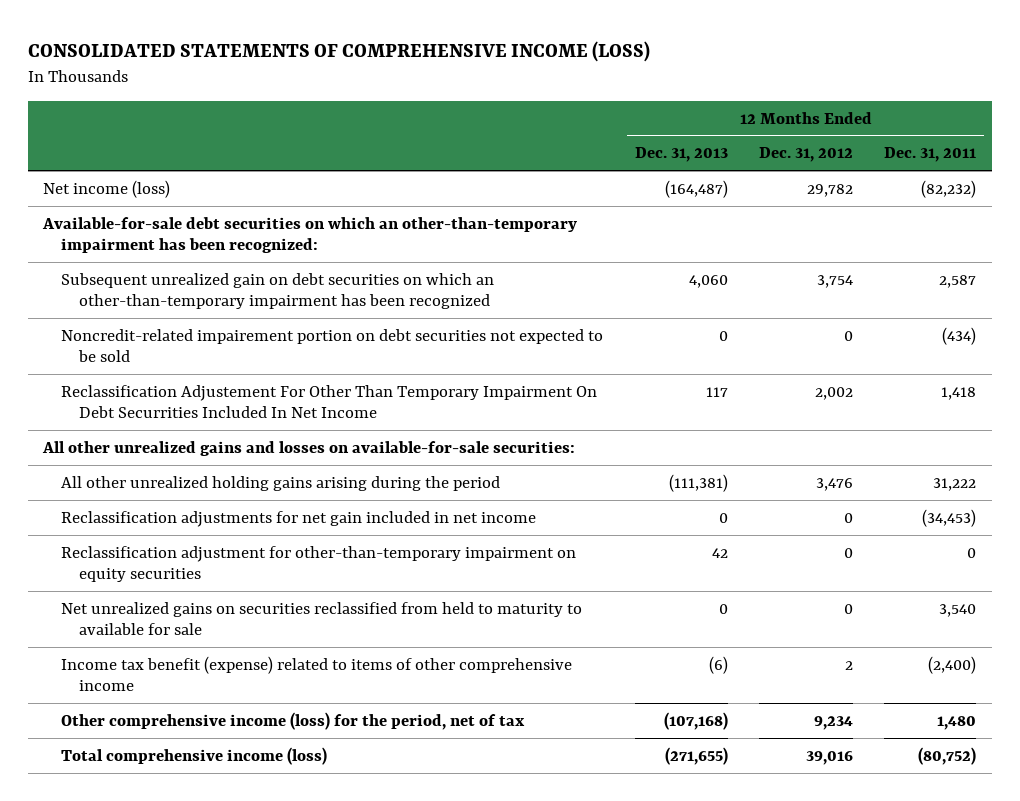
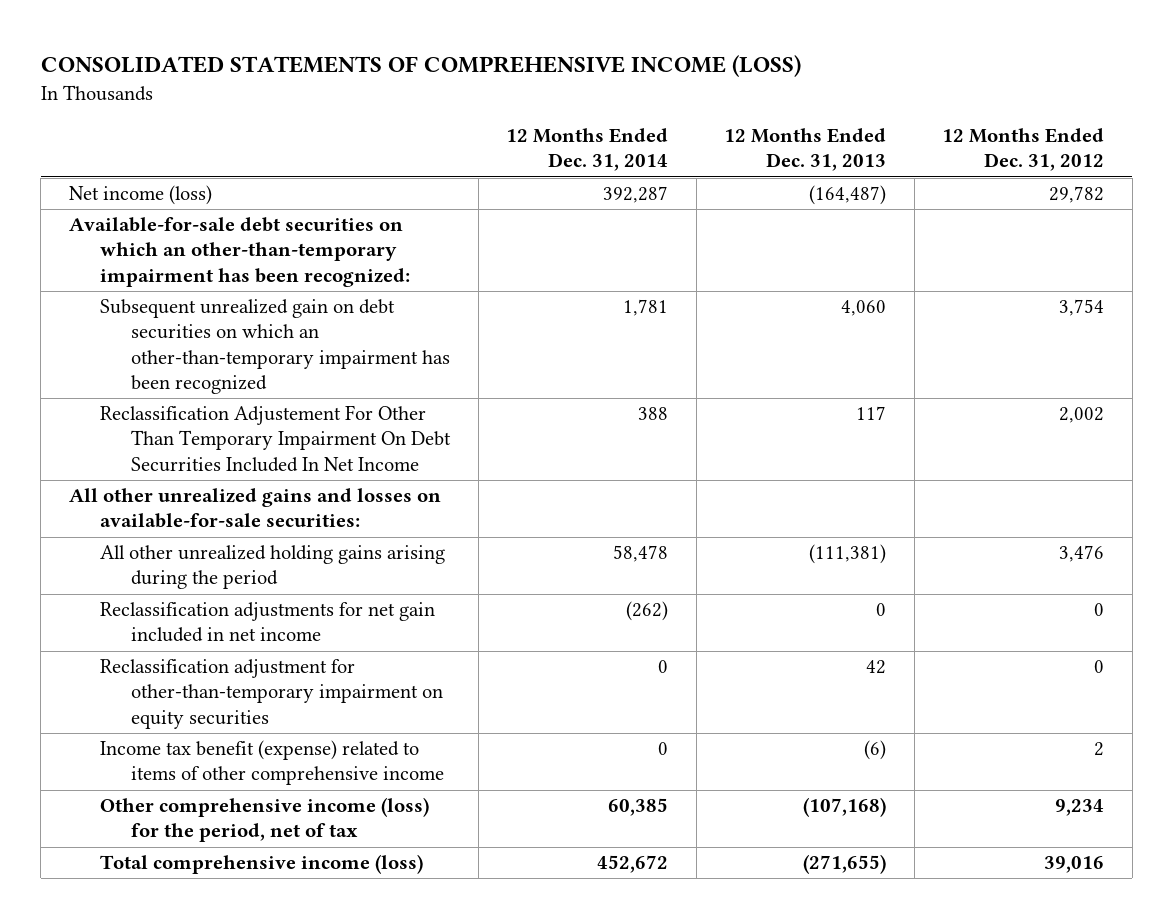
[884,147,977,163] Dec. 31, 2011 -> none
none -> [506,128,669,172] 12 Months Ended Dec. 31, 2014
[61,328,604,363] Noncredit-related impairement portion on debt securities not expected to be sold -> none
[61,601,583,636] Net unrealized gains on securities reclassified from held to maturity to available for sale -> none

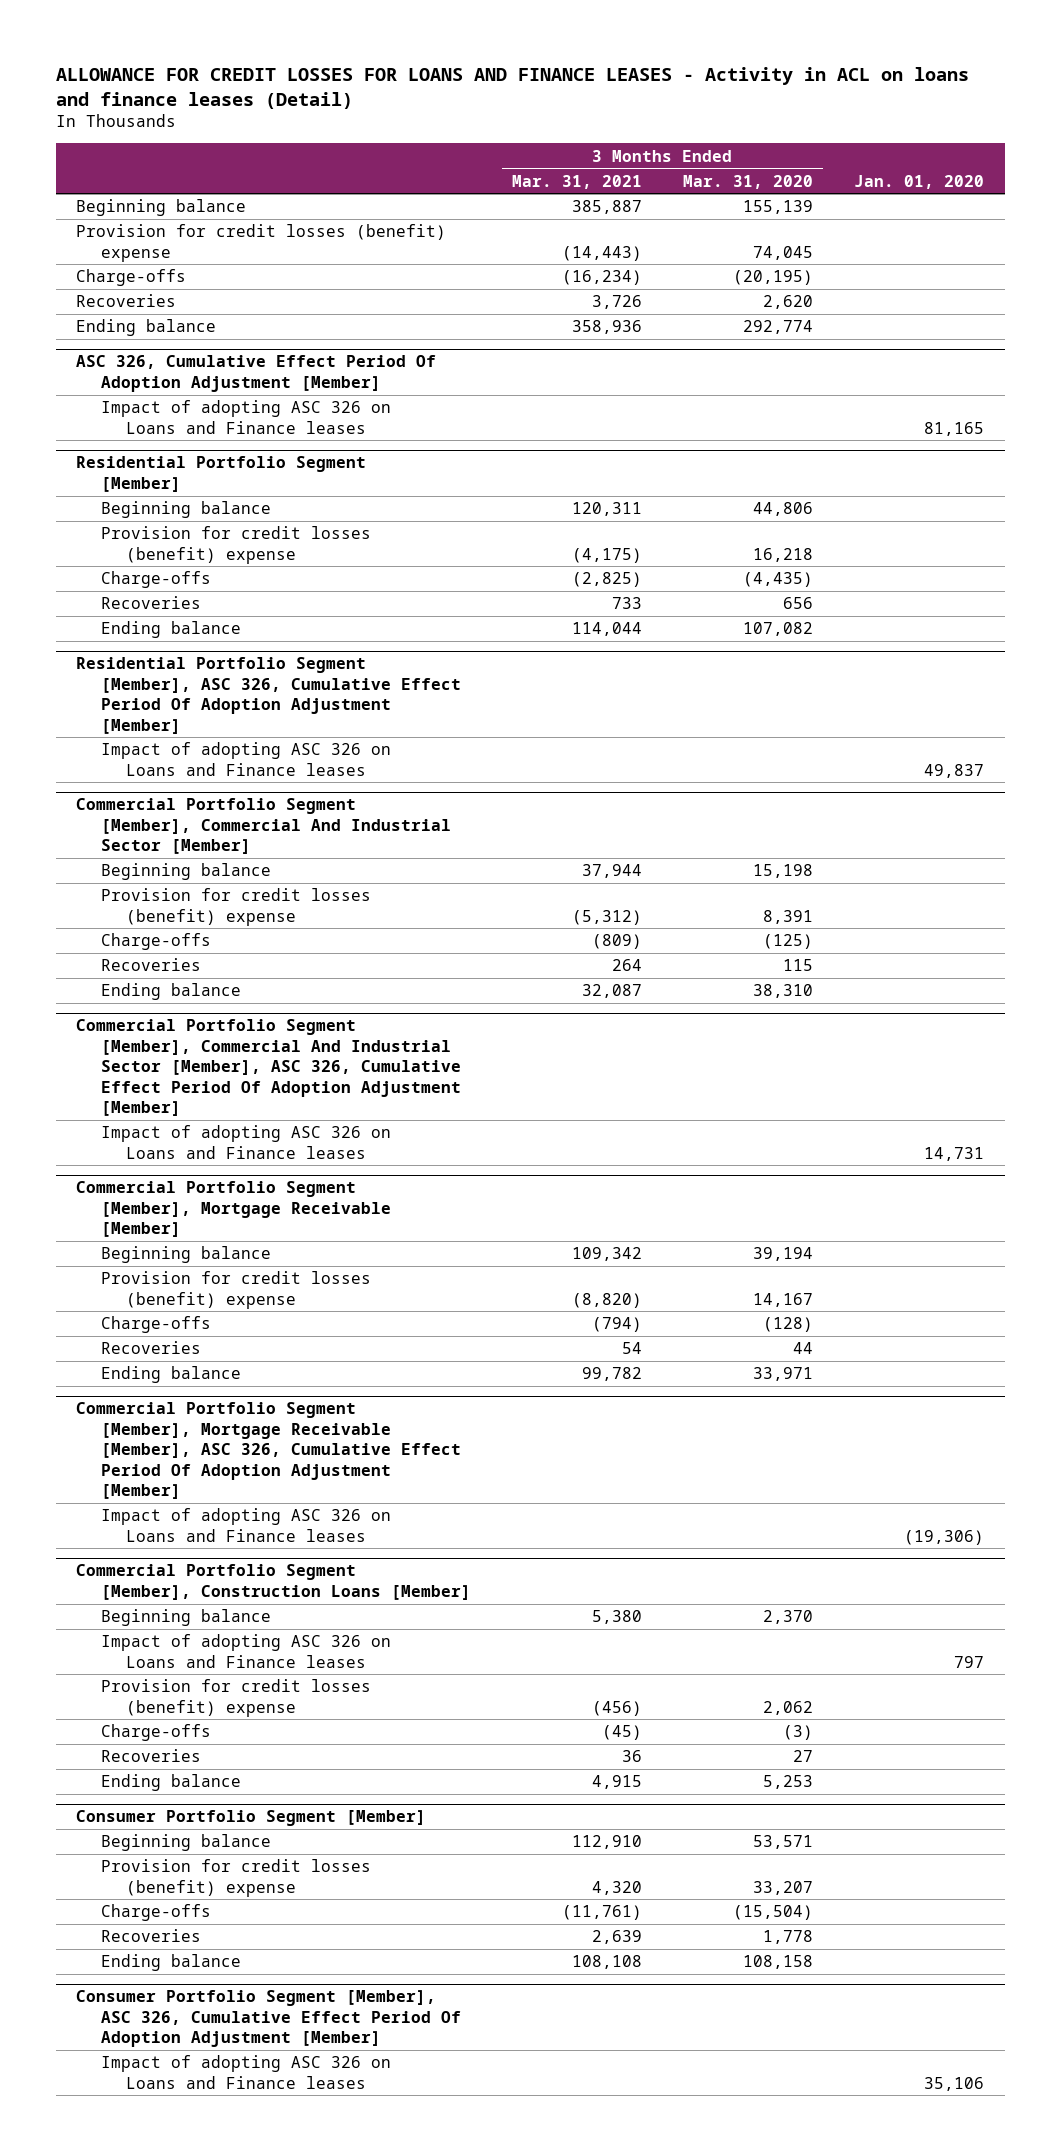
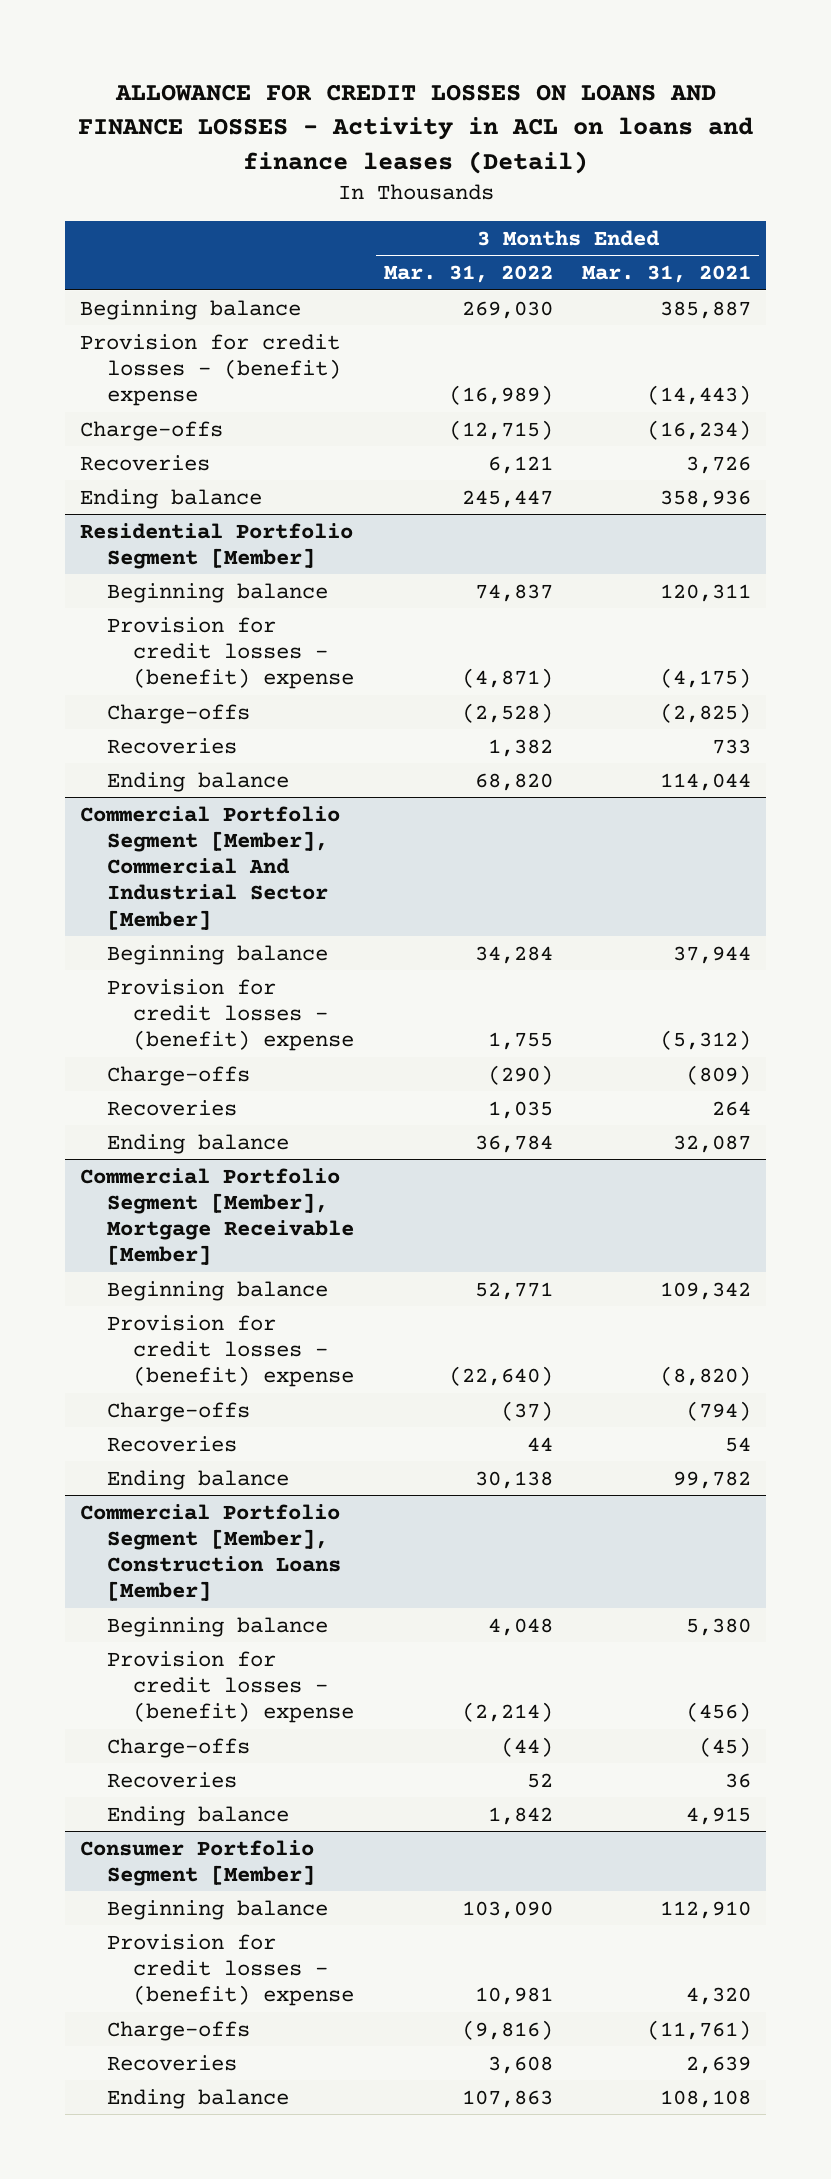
[55,66,969,109] ALLOWANCE FOR CREDIT LOSSES FOR LOANS AND FINANCE LEASES - Activity in ACL on loans and finance leases (Detail) -> [77,83,753,174] ALLOWANCE FOR CREDIT LOSSES ON LOANS AND FINANCE LOSSES - Activity in ACL on loans and finance leases (Detail)
[683,174,814,189] Mar. 31, 2020 -> none
[854,174,985,189] Jan. 01, 2020 -> none
none -> [383,265,553,284] Mar. 31, 2022
[76,224,447,262] Provision for credit losses (benefit) expense -> [79,333,341,407] Provision for credit losses - (benefit) expense
[76,355,437,392] ASC 326, Cumulative Effect Period Of Adoption Adjustment [Member] -> none
[100,400,391,434] Impact of adopting ASC 326 on Loans and Finance leases -> none
[100,526,371,564] Provision for credit losses (benefit) expense -> [106,616,355,690] Provision for credit losses - (benefit) expense
[76,657,461,734] Residential Portfolio Segment [Member], ASC 326, Cumulative Effect Period Of Adoption Adjustment [Member] -> none
[100,742,391,776] Impact of adopting ASC 326 on Loans and Finance leases -> none
[100,888,371,926] Provision for credit losses (benefit) expense -> [106,978,355,1052] Provision for credit losses - (benefit) expense
[76,1019,461,1117] Commercial Portfolio Segment [Member], Commercial And Industrial Sector [Member], ASC 326, Cumulative Effect Period Of Adoption Adjustment [Member] -> none
[100,1125,391,1159] Impact of adopting ASC 326 on Loans and Finance leases -> none
[100,1271,371,1309] Provision for credit losses (benefit) expense -> [106,1314,355,1388] Provision for credit losses - (benefit) expense
[76,1402,461,1500] Commercial Portfolio Segment [Member], Mortgage Receivable [Member], ASC 326, Cumulative Effect Period Of Adoption Adjustment [Member] -> none
[100,1508,391,1542] Impact of adopting ASC 326 on Loans and Finance leases -> none
[100,1634,391,1668] Impact of adopting ASC 326 on Loans and Finance leases -> none
[100,1679,371,1717] Provision for credit losses (benefit) expense -> [106,1650,355,1724] Provision for credit losses - (benefit) expense
[100,1859,371,1897] Provision for credit losses (benefit) expense -> [106,1933,355,2007] Provision for credit losses - (benefit) expense
[76,1990,461,2048] Consumer Portfolio Segment [Member], ASC 326, Cumulative Effect Period Of Adoption Adjustment [Member] -> none
[100,2055,391,2089] Impact of adopting ASC 326 on Loans and Finance leases -> none

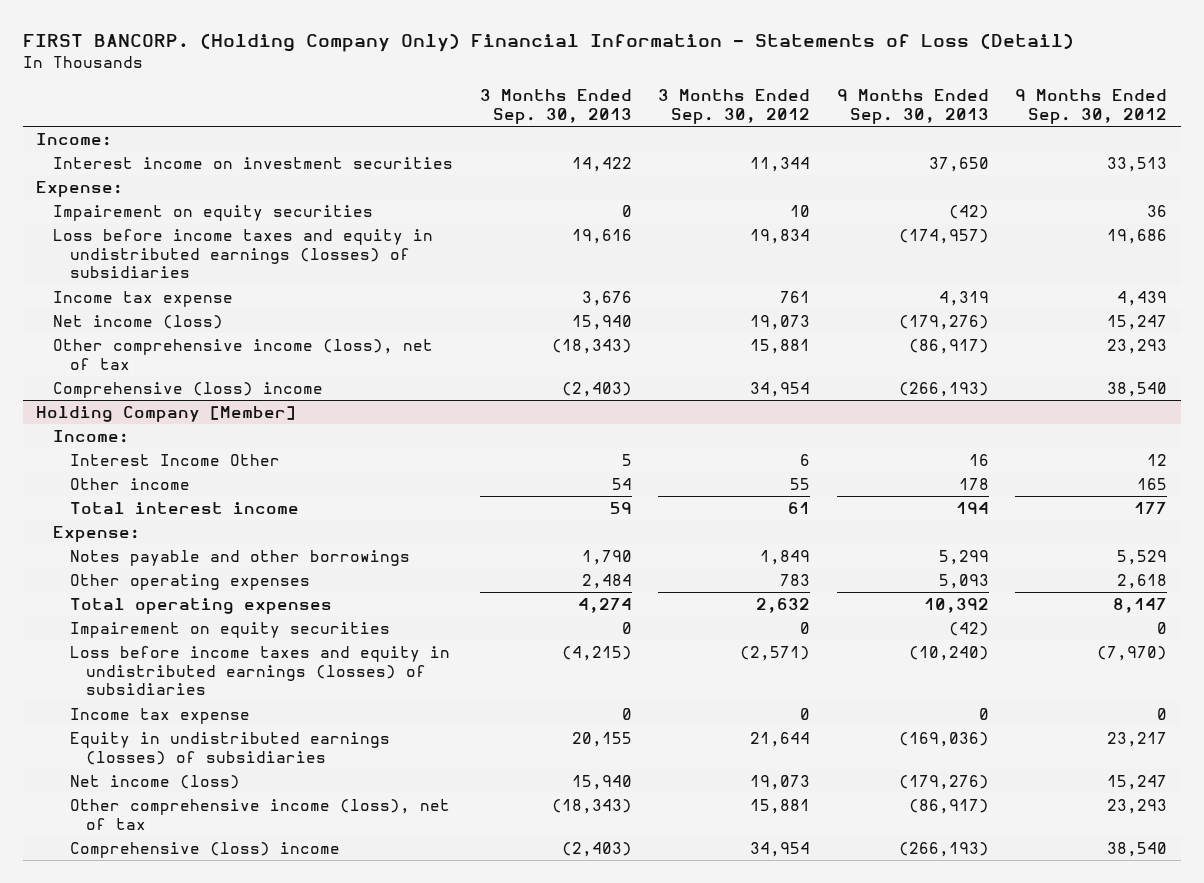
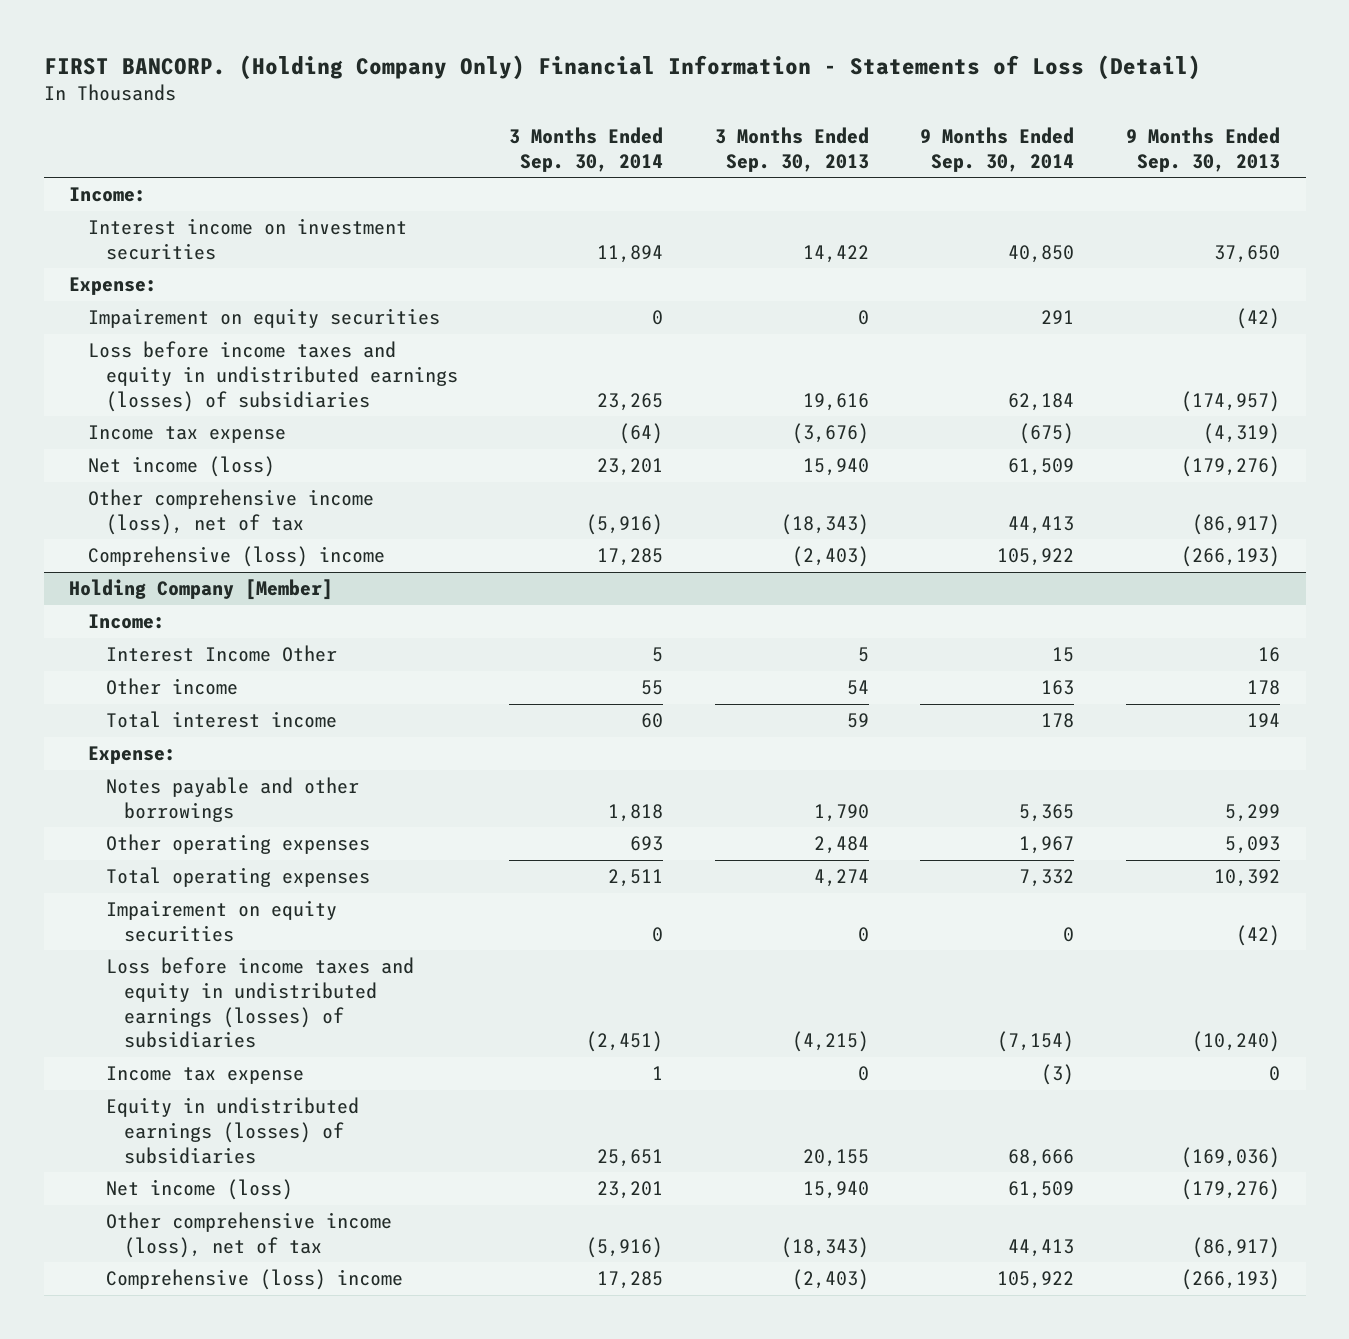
[658,89,811,124] 3 Months Ended Sep. 30, 2012 -> none
[1015,89,1168,124] 9 Months Ended Sep. 30, 2012 -> none
none -> [509,127,664,172] 3 Months Ended Sep. 30, 2014
none -> [920,127,1075,172] 9 Months Ended Sep. 30, 2014
[581,290,632,306] 3,676 -> [791,423,869,445] (3,676)
[938,290,989,306] 4,319 -> [1202,423,1280,445] (4,319)

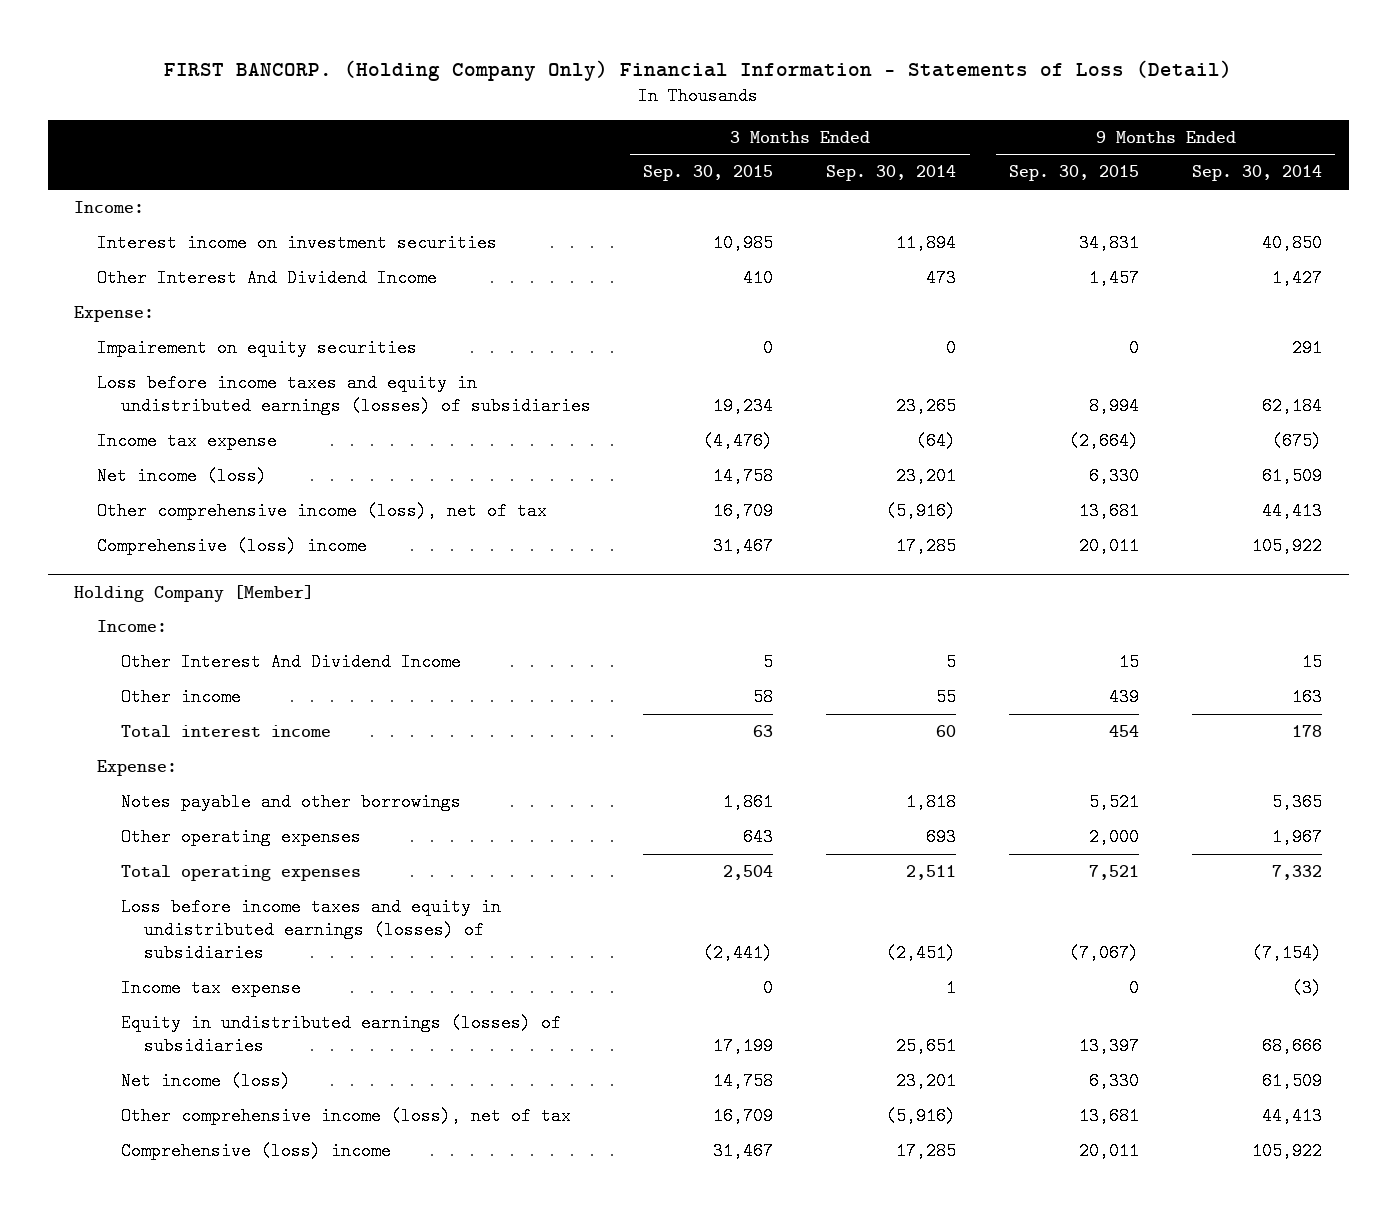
[714,127,869,172] 3 Months Ended Sep. 30, 2013 -> none
[1125,127,1280,172] 9 Months Ended Sep. 30, 2013 -> none
none -> [643,165,774,182] Sep. 30, 2015
none -> [1009,165,1140,182] Sep. 30, 2015
none -> [97,268,438,287] Other Interest And Dividend Income
[105,645,337,663] Interest Income Other -> [120,652,461,671] Other Interest And Dividend Income
[105,900,337,942] Impairement on equity securities -> none

